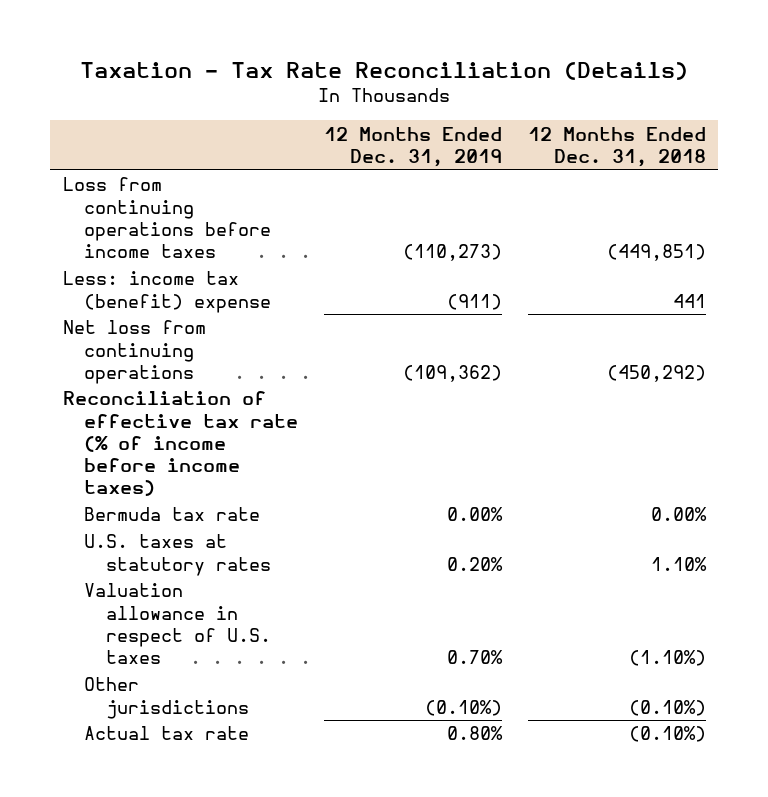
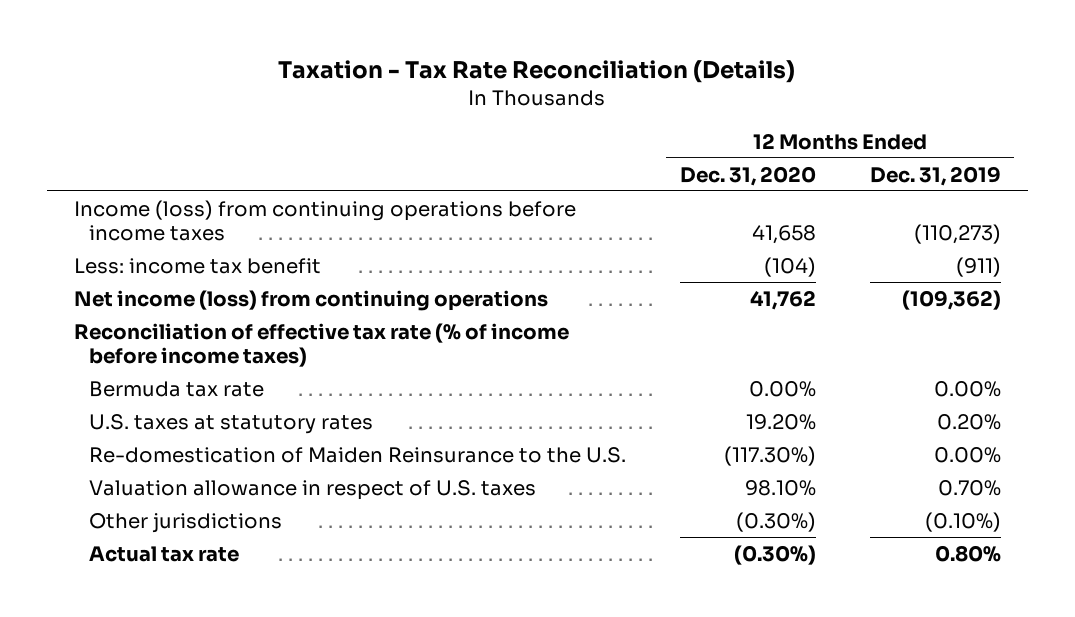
[527,126,706,167] 12 Months Ended Dec. 31, 2018 -> none
none -> [679,165,816,186] Dec. 31, 2020
[62,177,272,258] Loss from continuing operations before income taxes -> [74,199,577,241] Income (loss) from continuing operations before income taxes
[62,271,272,313] Less: income tax (benefit) expense -> [74,257,322,274] Less: income tax benefit
[62,320,206,384] Net loss from continuing operations -> [74,289,549,311] Net income (loss) from continuing operations
none -> [88,446,626,463] Re-domestication of Maiden Reinsurance to the U.S.

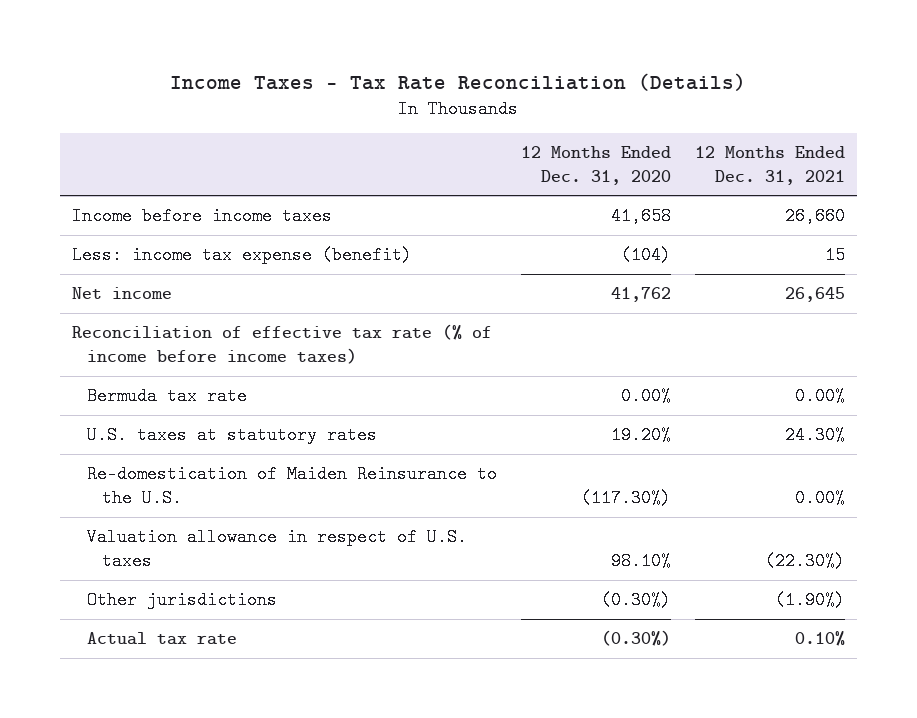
[278,60,796,84] Taxation - Tax Rate Reconciliation (Details) -> [170,72,747,91] Income Taxes - Tax Rate Reconciliation (Details)
[869,165,1001,186] Dec. 31, 2019 -> none
none -> [695,145,846,185] 12 Months Ended Dec. 31, 2021
[74,199,577,241] Income (loss) from continuing operations before income taxes -> [71,206,332,225] Income before income taxes
[74,257,322,274] Less: income tax benefit -> [71,245,412,264] Less: income tax expense (benefit)
[74,289,549,311] Net income (loss) from continuing operations -> [71,286,172,299] Net income

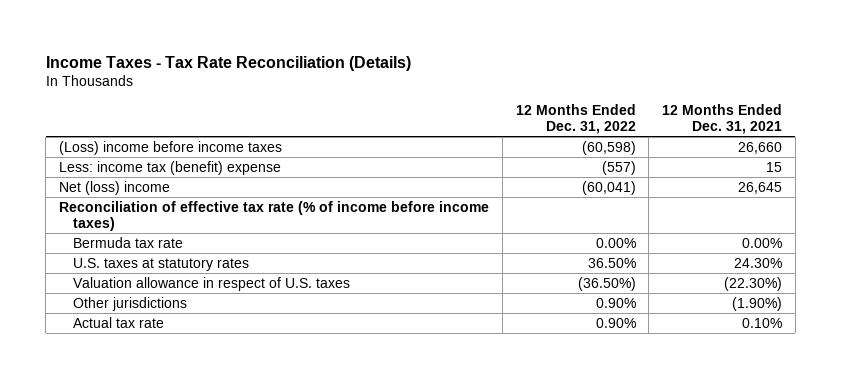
[520,145,671,185] 12 Months Ended Dec. 31, 2020 -> none
none -> [515,104,636,135] 12 Months Ended Dec. 31, 2022
[71,206,332,225] Income before income taxes -> [59,140,283,155] (Loss) income before income taxes
[71,245,412,264] Less: income tax expense (benefit) -> [59,160,282,175] Less: income tax (benefit) expense
[71,286,172,299] Net income -> [59,180,171,195] Net (loss) income
[86,464,497,508] Re-domestication of Maiden Reinsurance to the U.S. -> none

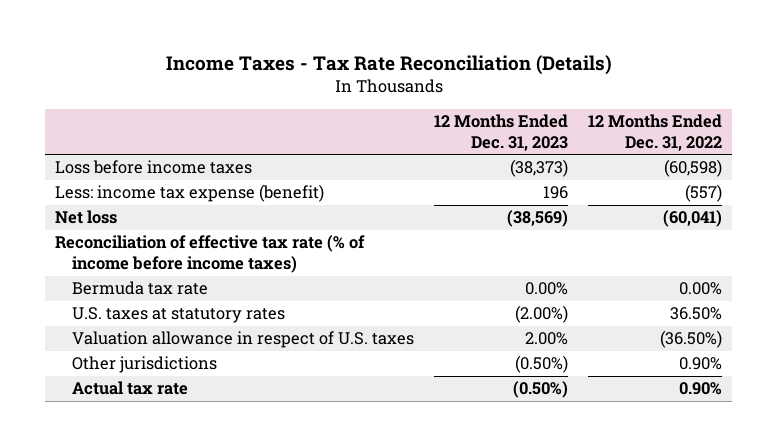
[662,104,783,135] 12 Months Ended Dec. 31, 2021 -> none
none -> [433,114,568,151] 12 Months Ended Dec. 31, 2023
[59,140,283,155] (Loss) income before income taxes -> [55,160,253,175] Loss before income taxes
[59,160,282,175] Less: income tax (benefit) expense -> [55,184,325,203] Less: income tax expense (benefit)
[59,180,171,195] Net (loss) income -> [55,210,118,225] Net loss

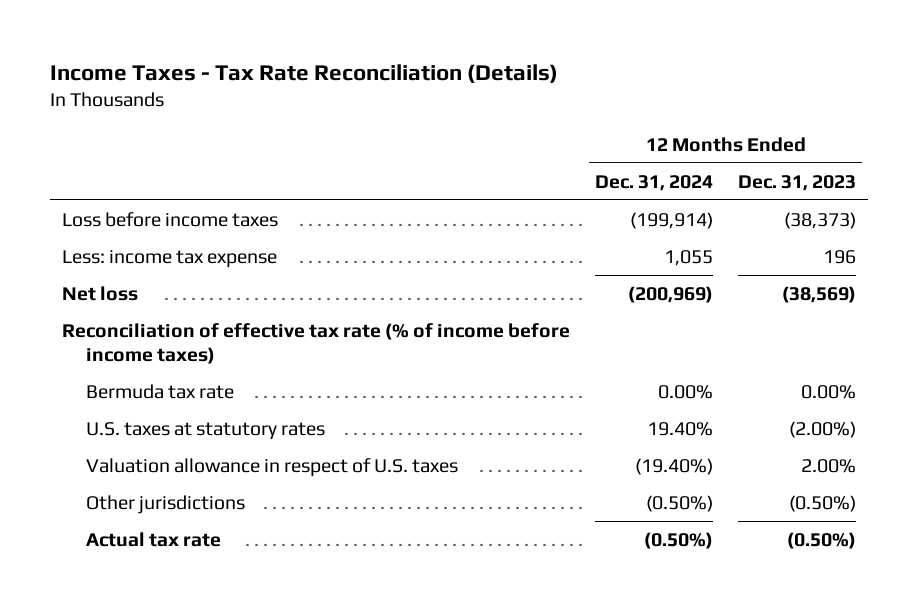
[588,114,723,151] 12 Months Ended Dec. 31, 2022 -> none
none -> [595,174,714,191] Dec. 31, 2024
[55,184,325,203] Less: income tax expense (benefit) -> [62,249,278,268] Less: income tax expense

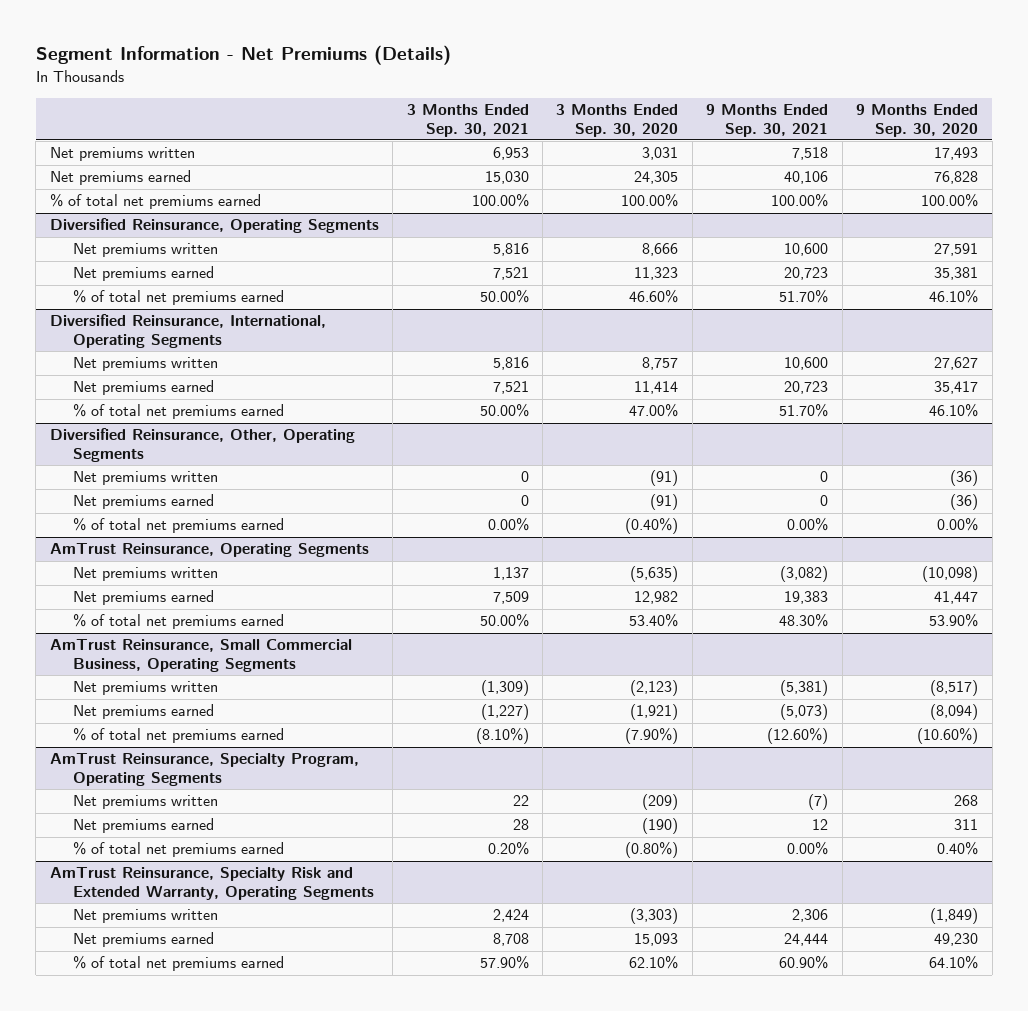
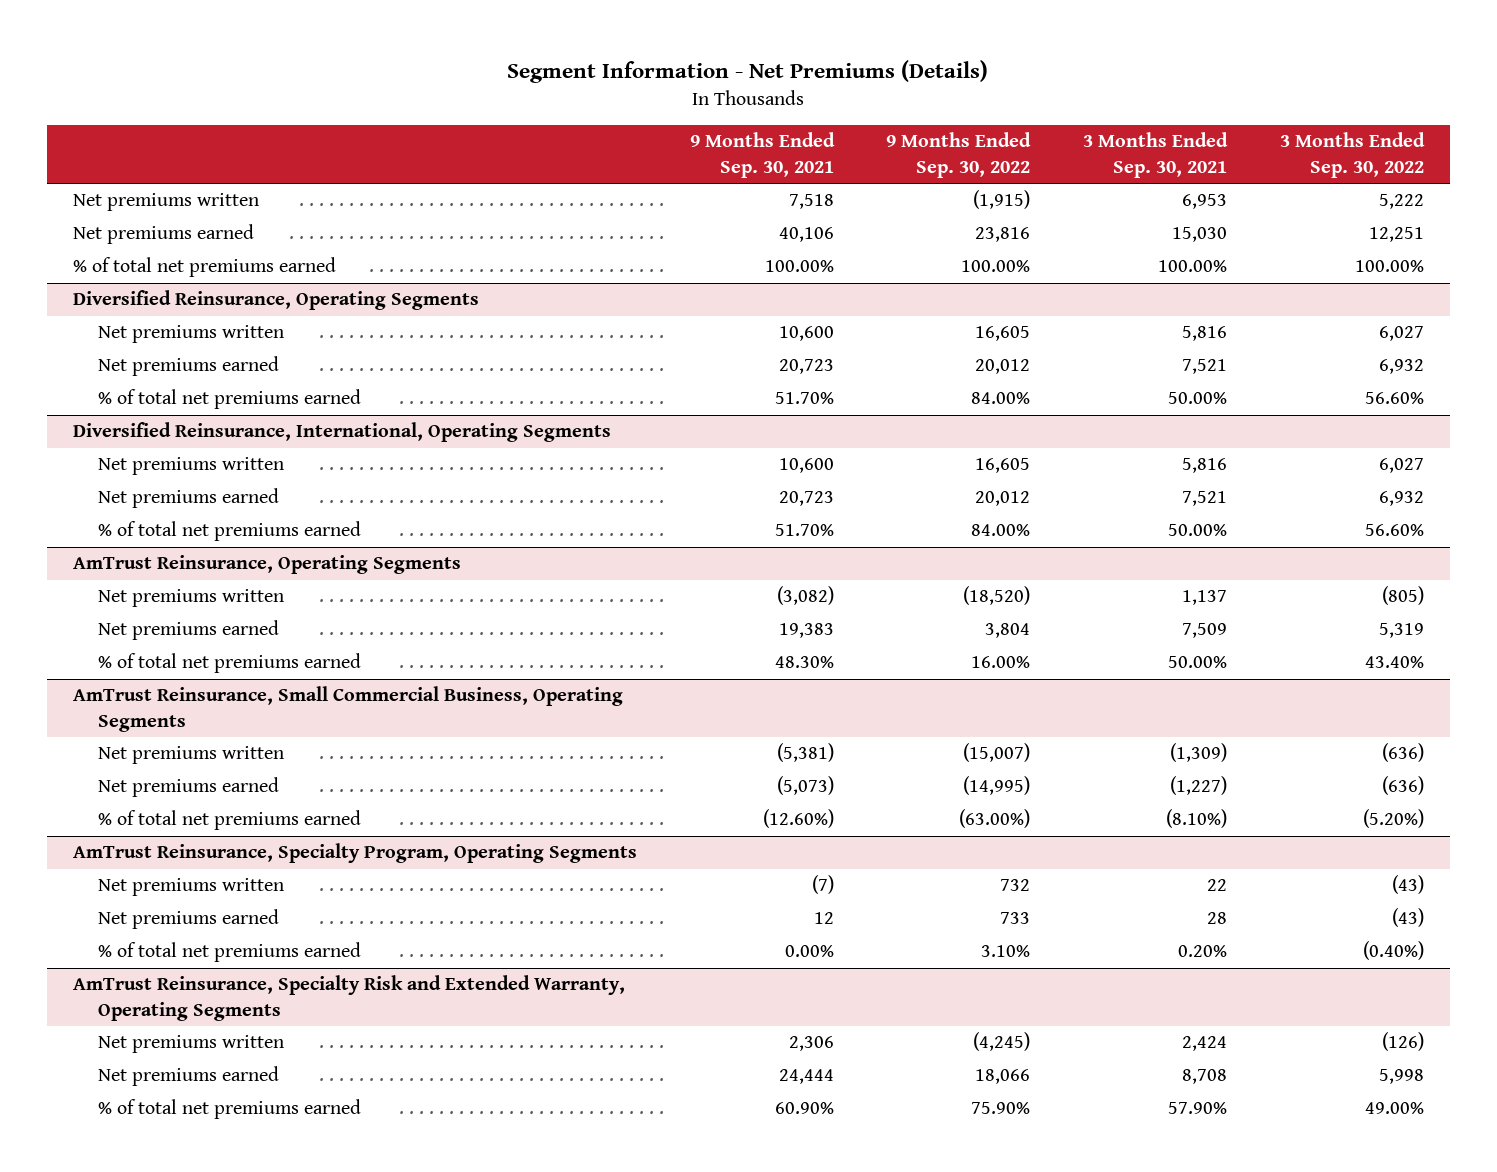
[556,104,679,137] 3 Months Ended Sep. 30, 2020 -> none
[856,104,979,137] 9 Months Ended Sep. 30, 2020 -> none
none -> [886,132,1032,179] 9 Months Ended Sep. 30, 2022
none -> [1279,132,1425,179] 3 Months Ended Sep. 30, 2022
[49,428,355,462] Diversified Reinsurance, Other, Operating Segments -> none
[73,471,219,486] Net premiums written -> none
[73,494,215,510] Net premiums earned -> none
[73,517,285,534] % of total net premiums earned -> none

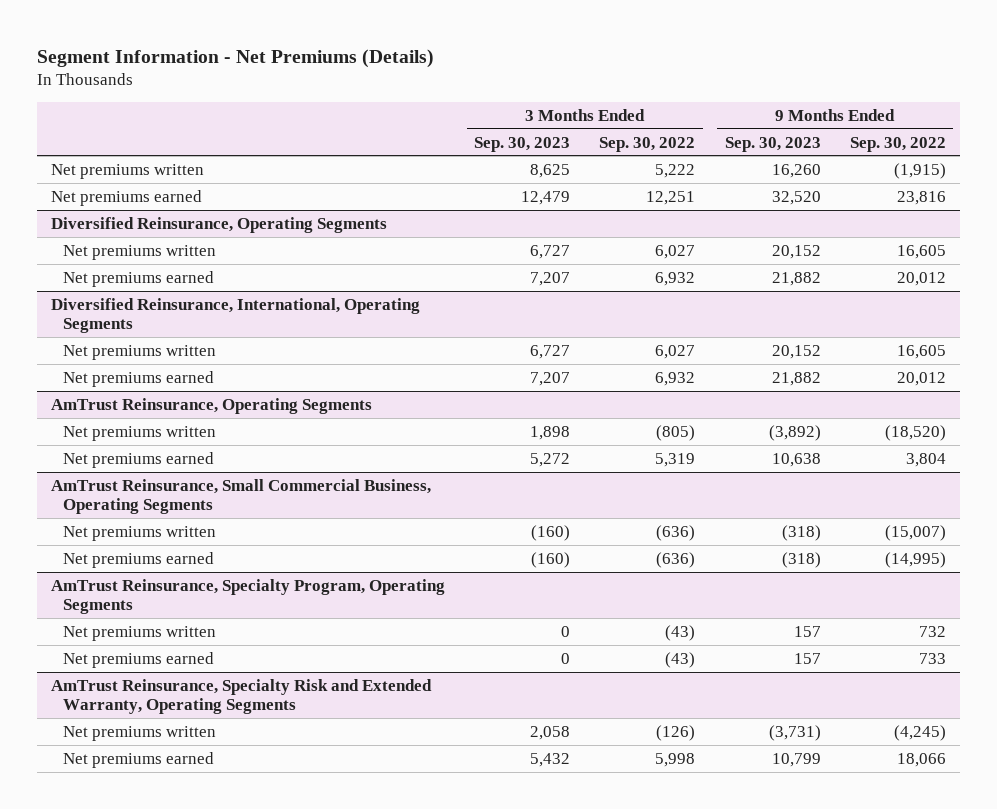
[689,132,835,179] 9 Months Ended Sep. 30, 2021 -> none
[1083,132,1229,179] 3 Months Ended Sep. 30, 2021 -> none
none -> [474,136,571,152] Sep. 30, 2023
none -> [724,136,821,152] Sep. 30, 2023
[73,257,337,278] % of total net premiums earned -> none
[98,389,362,410] % of total net premiums earned -> none
[98,521,362,542] % of total net premiums earned -> none
[98,653,362,674] % of total net premiums earned -> none
[98,810,362,831] % of total net premiums earned -> none
[98,942,362,963] % of total net premiums earned -> none
[98,1099,362,1120] % of total net premiums earned -> none

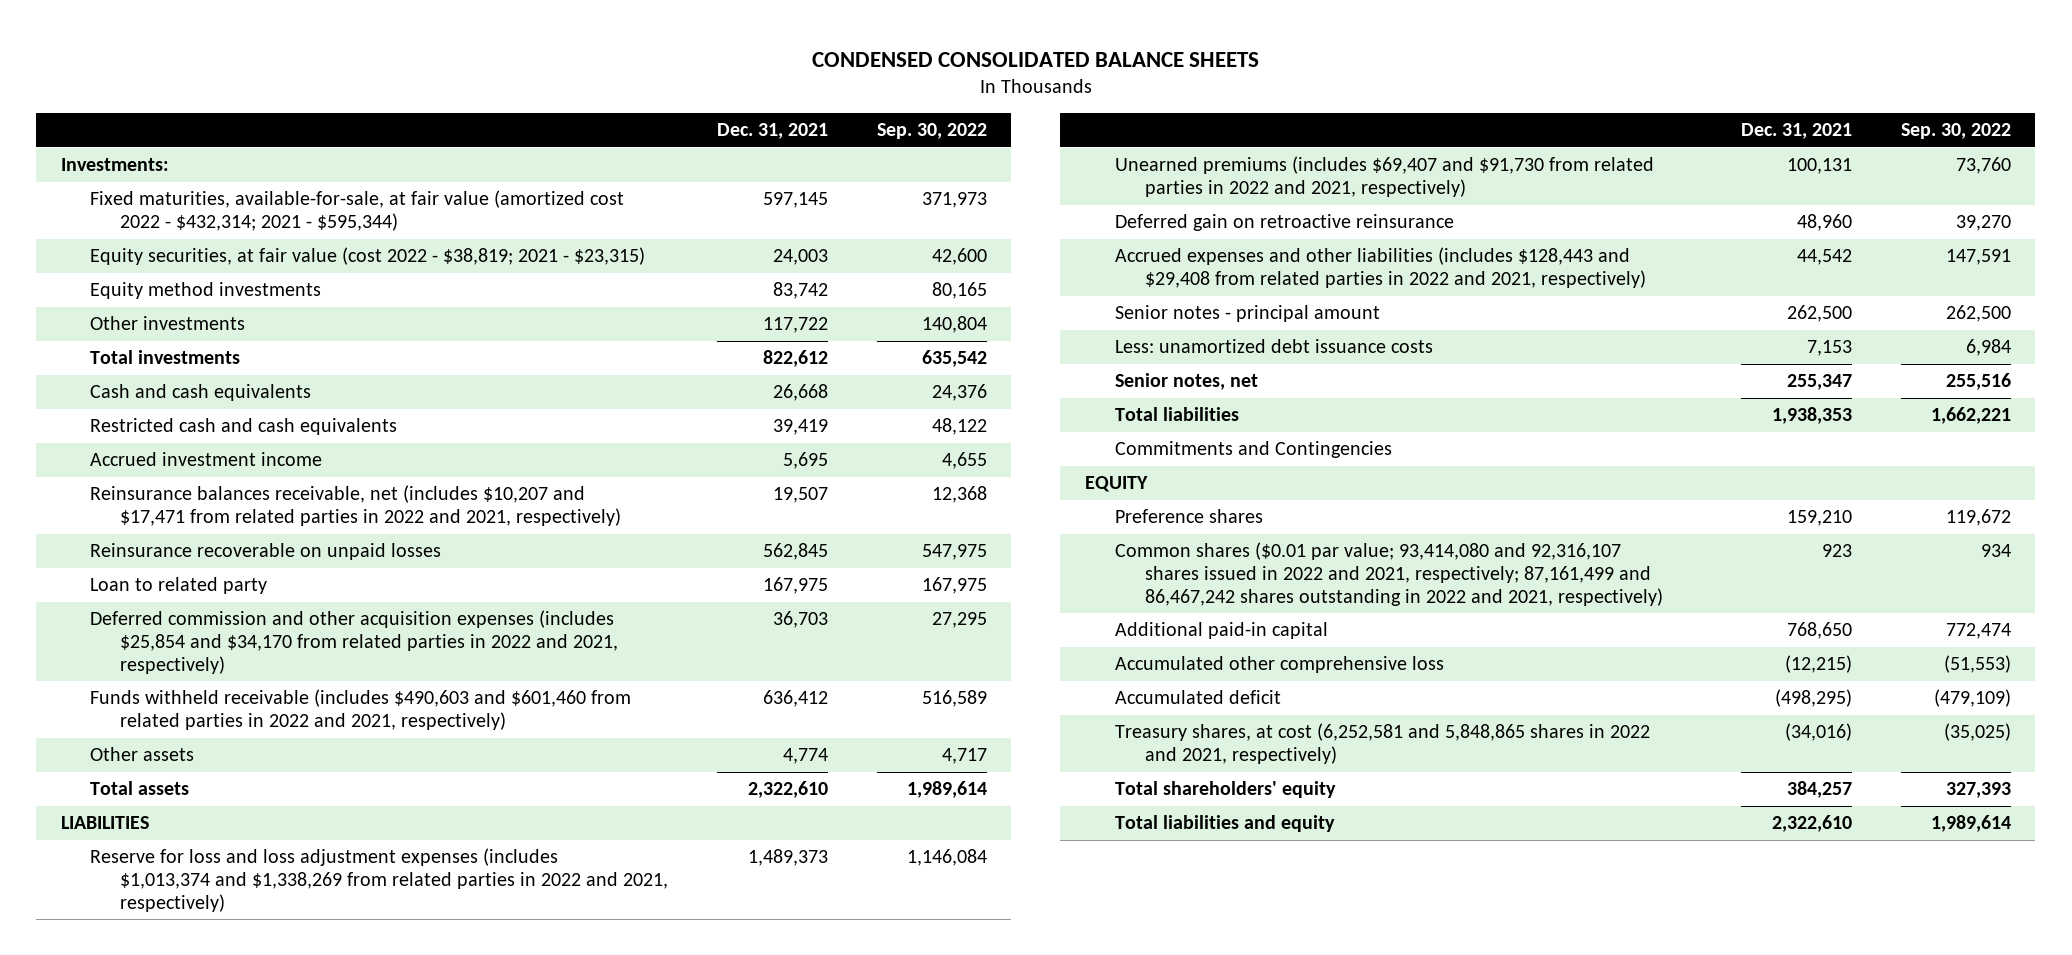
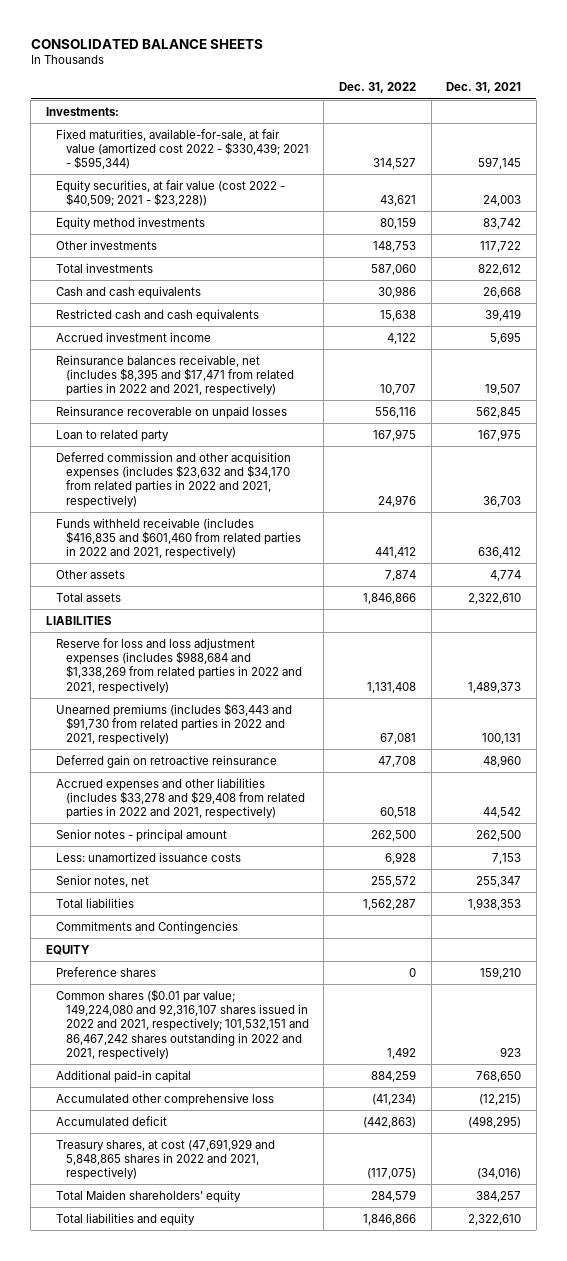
[811,51,1259,67] CONDENSED CONSOLIDATED BALANCE SHEETS -> [30,38,263,49] CONSOLIDATED BALANCE SHEETS
[876,123,987,140] Sep. 30, 2022 -> none
none -> [338,82,416,94] Dec. 31, 2022
[90,190,625,232] Fixed maturities, available-for-sale, at fair value (amortized cost 2022 - $432,314; 2021 - $595,344) -> [55,128,309,170] Fixed maturities, available-for-sale, at fair value (amortized cost 2022 - $330,439; 2021 - $595,344)
[90,247,646,266] Equity securities, at fair value (cost 2022 - $38,819; 2021 - $23,315) -> [55,179,285,207] Equity securities, at fair value (cost 2022 - $40,509; 2021 - $23,228))
[90,485,622,527] Reinsurance balances receivable, net (includes $10,207 and $17,471 from related parties in 2022 and 2021, respectively) -> [55,354,294,397] Reinsurance balances receivable, net (includes $8,395 and $17,471 from related parties in 2022 and 2021, respectively)
[90,610,619,674] Deferred commission and other acquisition expenses (includes $25,854 and $34,170 from related parties in 2022 and 2021, respectively) -> [55,451,291,508] Deferred commission and other acquisition expenses (includes $23,632 and $34,170 from related parties in 2022 and 2021, respectively)
[90,689,632,731] Funds withheld receivable (includes $490,603 and $601,460 from related parties in 2022 and 2021, respectively) -> [55,517,301,560] Funds withheld receivable (includes $416,835 and $601,460 from related parties in 2022 and 2021, respectively)
[90,848,669,912] Reserve for loss and loss adjustment expenses (includes $1,013,374 and $1,338,269 from related parties in 2022 and 2021, respectively) -> [55,637,302,694] Reserve for loss and loss adjustment expenses (includes $988,684 and $1,338,269 from related parties in 2022 and 2021, respectively)
[1114,156,1654,198] Unearned premiums (includes $69,407 and $91,730 from related parties in 2022 and 2021, respectively) -> [55,702,292,746] Unearned premiums (includes $63,443 and $91,730 from related parties in 2022 and 2021, respectively)
[1114,247,1646,289] Accrued expenses and other liabilities (includes $128,443 and $29,408 from related parties in 2022 and 2021, respectively) -> [55,777,305,820] Accrued expenses and other liabilities (includes $33,278 and $29,408 from related parties in 2022 and 2021, respectively)
[1114,339,1433,354] Less: unamortized debt issuance costs -> [55,851,241,862] Less: unamortized issuance costs
[1114,542,1663,606] Common shares ($0.01 par value; 93,414,080 and 92,316,107 shares issued in 2022 and 2021, respectively; 87,161,499 and 86,467,242 shares outstanding in 2022 and 2021, respectively) -> [55,988,309,1061] Common shares ($0.01 par value; 149,224,080 and 92,316,107 shares issued in 2022 and 2021, respectively; 101,532,151 and 86,467,242 shares outstanding in 2022 and 2021, respectively)
[1114,723,1650,765] Treasury shares, at cost (6,252,581 and 5,848,865 shares in 2022 and 2021, respectively) -> [55,1138,275,1181] Treasury shares, at cost (47,691,929 and 5,848,865 shares in 2022 and 2021, respectively)
[1114,781,1336,799] Total shareholders' equity -> [55,1189,241,1203] Total Maiden shareholders' equity

